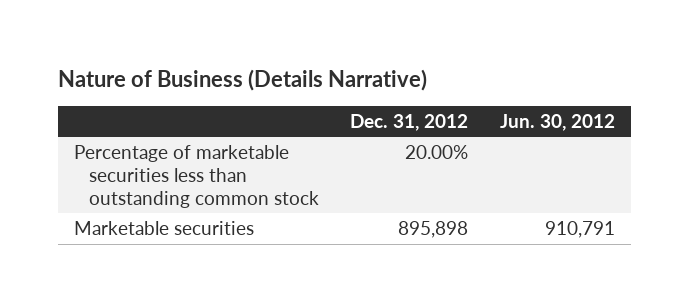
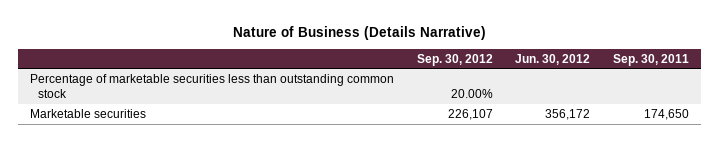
[350,113,469,131] Dec. 31, 2012 -> none
none -> [416,53,493,66] Sep. 30, 2012
none -> [613,53,690,66] Sep. 30, 2011
[544,220,615,238] 910,791 -> [545,108,591,120] 356,172

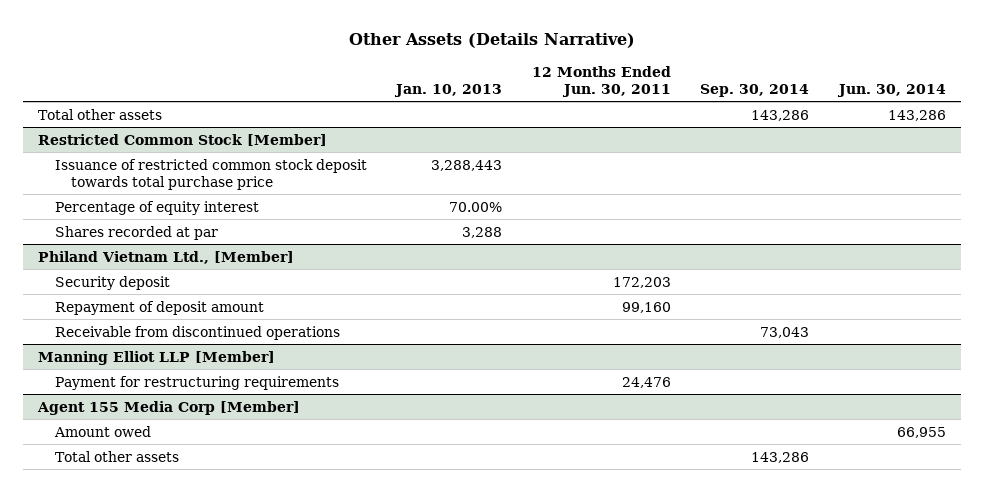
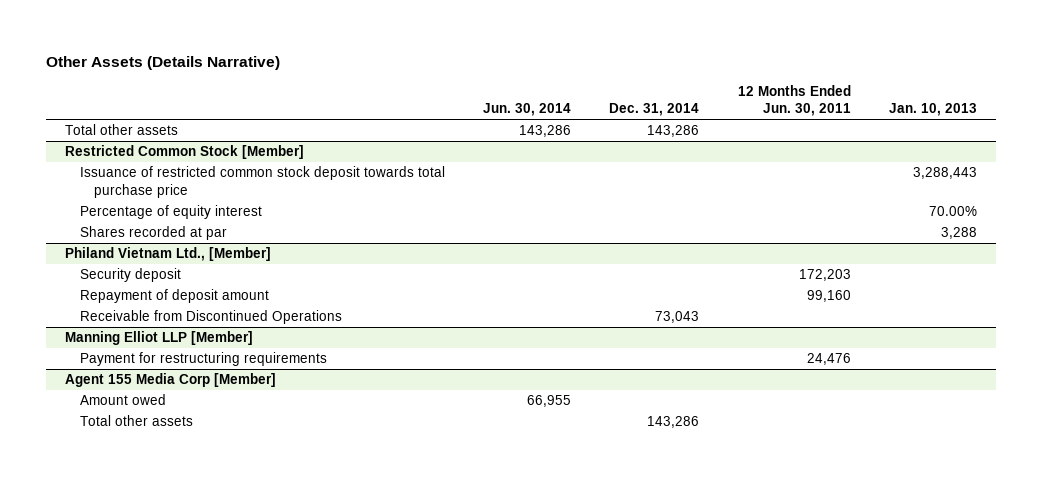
[700,83,810,97] Sep. 30, 2014 -> none
none -> [609,103,700,117] Dec. 31, 2014
[54,325,340,340] Receivable from discontinued operations -> [79,310,342,325] Receivable from Discontinued Operations

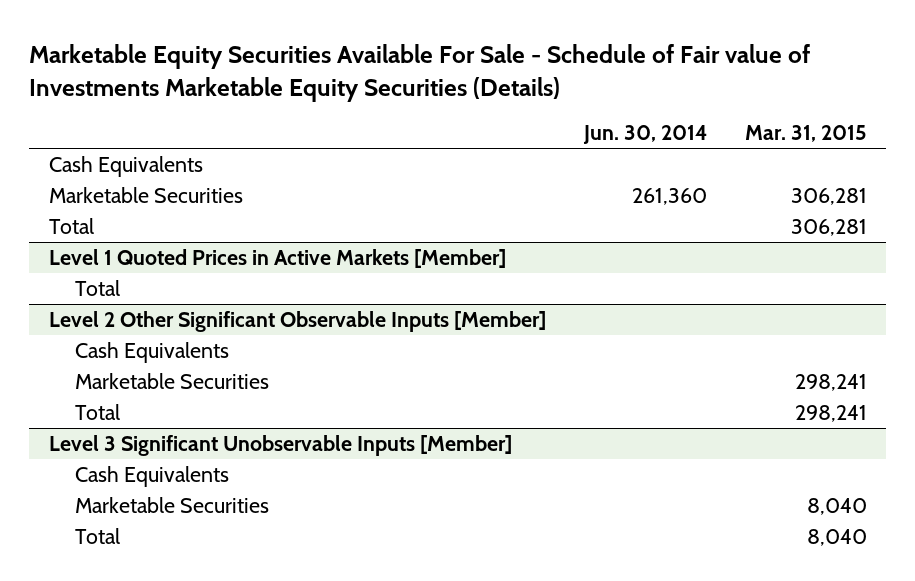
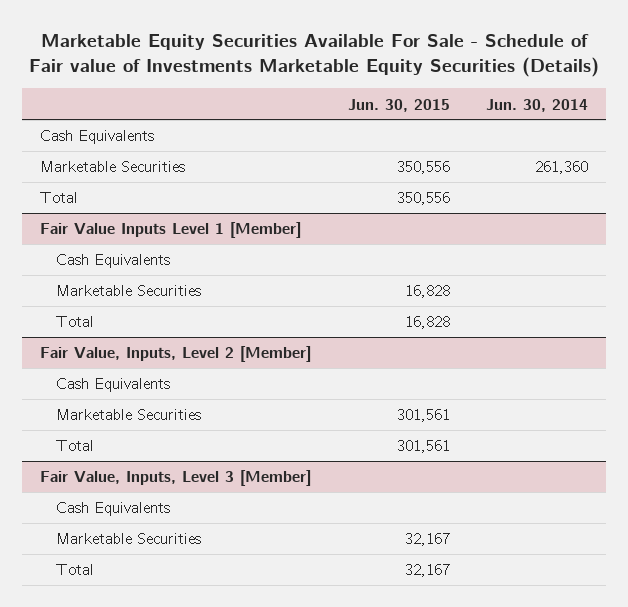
[744,125,867,143] Mar. 31, 2015 -> none
none -> [347,98,450,112] Jun. 30, 2015
[48,249,506,269] Level 1 Quoted Prices in Active Markets [Member] -> [40,222,302,239] Fair Value Inputs Level 1 [Member]
none -> [56,254,171,269] Cash Equivalents
none -> [56,285,202,297] Marketable Securities
[48,311,546,333] Level 2 Other Significant Observable Inputs [Member] -> [40,346,312,363] Fair Value, Inputs, Level 2 [Member]
[48,435,512,457] Level 3 Significant Unobservable Inputs [Member] -> [40,470,312,487] Fair Value, Inputs, Level 3 [Member]

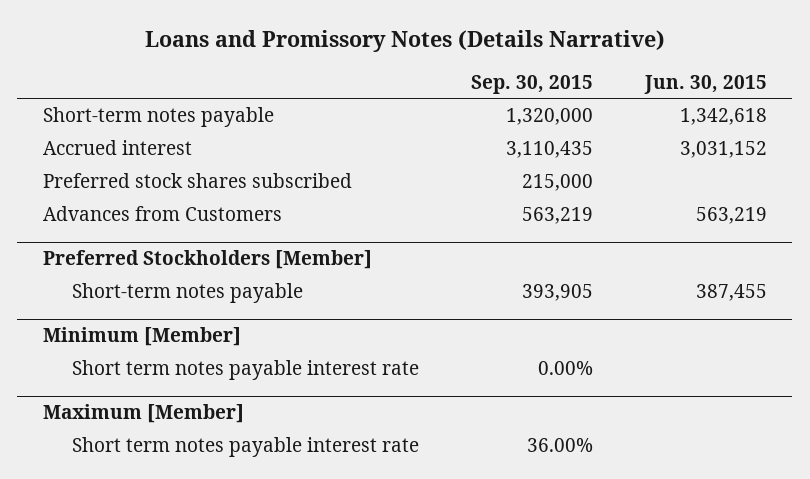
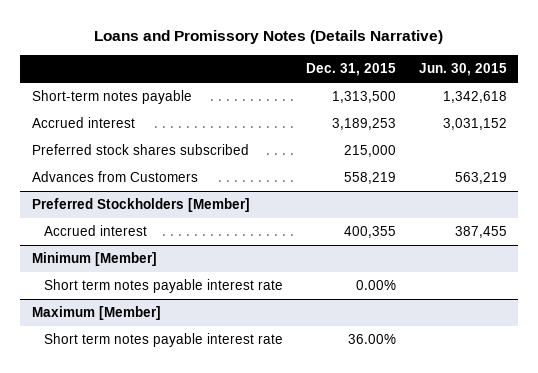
[470,74,593,94] Sep. 30, 2015 -> none
none -> [305,63,396,77] Dec. 31, 2015
[71,283,303,304] Short-term notes payable -> [43,225,147,237] Accrued interest

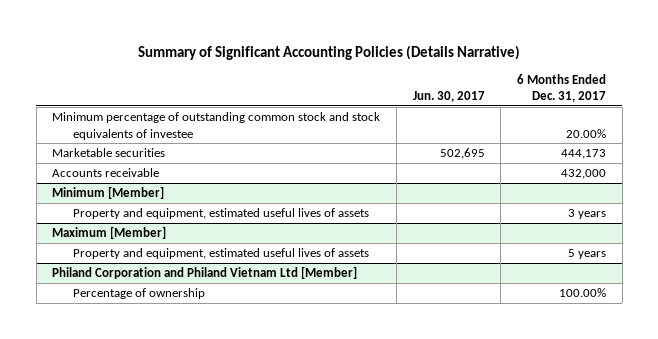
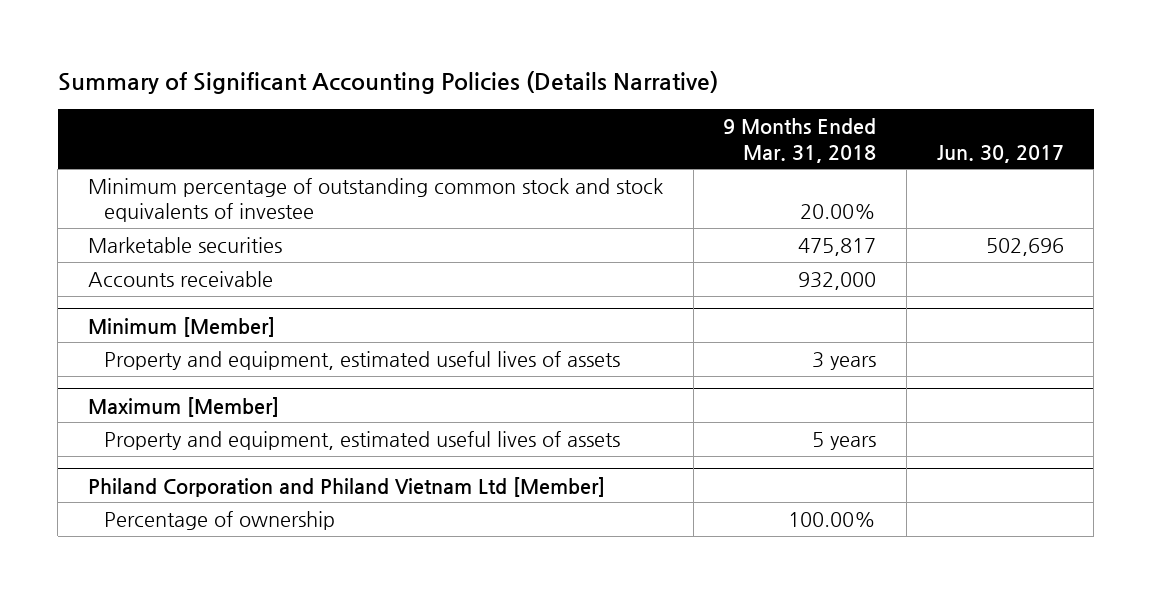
[516,73,606,103] 6 Months Ended Dec. 31, 2017 -> none
none -> [723,118,877,163] 9 Months Ended Mar. 31, 2018
[439,148,485,160] 502,695 -> [985,237,1064,256] 502,696

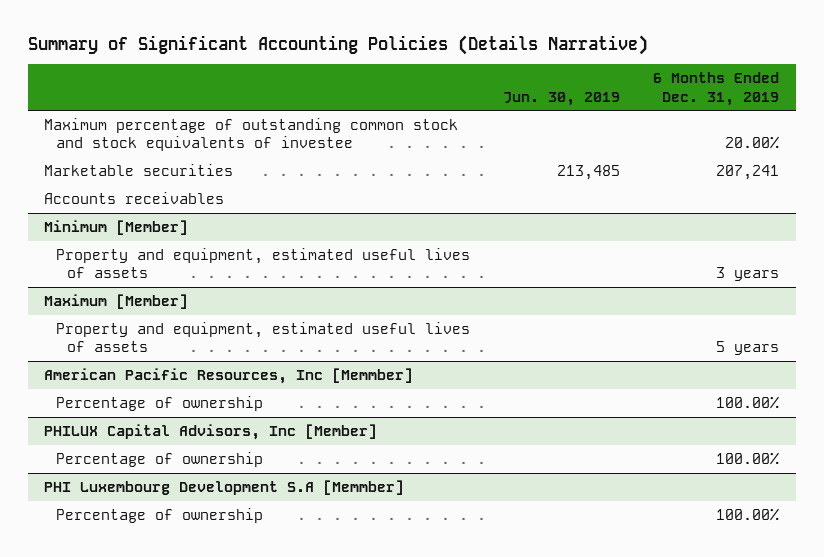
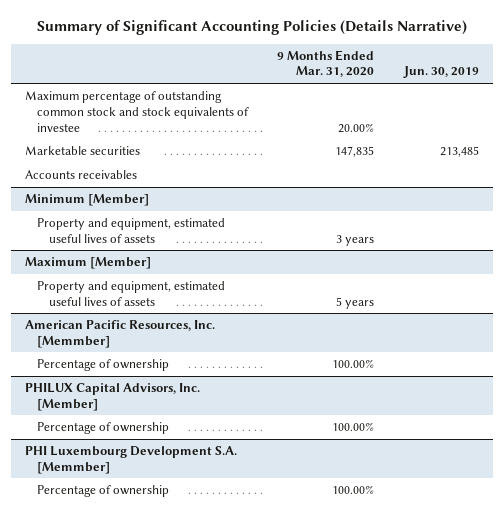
[653,72,780,106] 6 Months Ended Dec. 31, 2019 -> none
none -> [277,49,375,78] 9 Months Ended Mar. 31, 2020
[44,367,414,384] American Pacific Resources, Inc [Memmber] -> [25,319,216,348] American Pacific Resources, Inc. [Memmber]
[44,423,378,440] PHILUX Capital Advisors, Inc [Member] -> [25,382,201,411] PHILUX Capital Advisors, Inc. [Member]
[44,479,405,495] PHI Luxembourg Development S.A [Memmber] -> [25,445,238,474] PHI Luxembourg Development S.A. [Memmber]

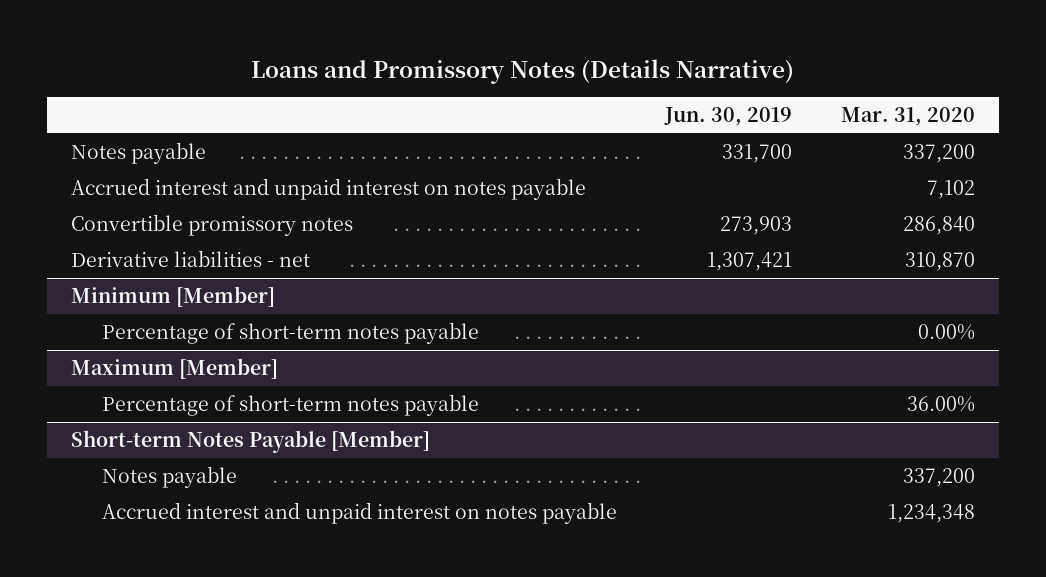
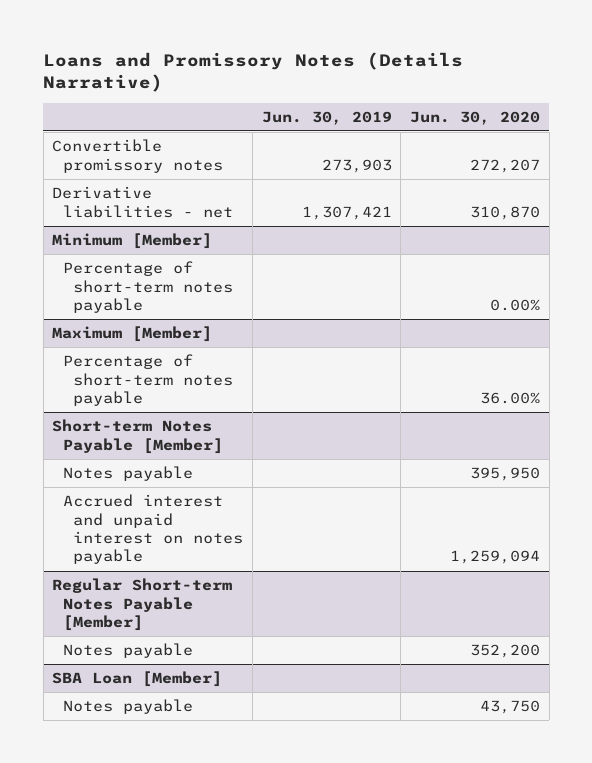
[840,106,975,126] Mar. 31, 2020 -> none
none -> [410,110,541,125] Jun. 30, 2020
[71,141,207,164] Notes payable -> none
[71,177,587,200] Accrued interest and unpaid interest on notes payable -> none
none -> [52,578,233,632] Regular Short-term Notes Payable [Member]
none -> [62,643,193,659] Notes payable
none -> [52,671,223,688] SBA Loan [Member]
none -> [62,699,193,715] Notes payable

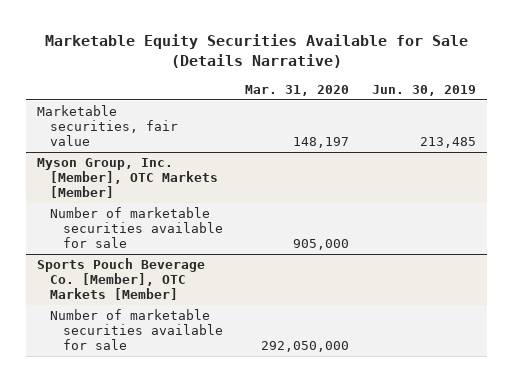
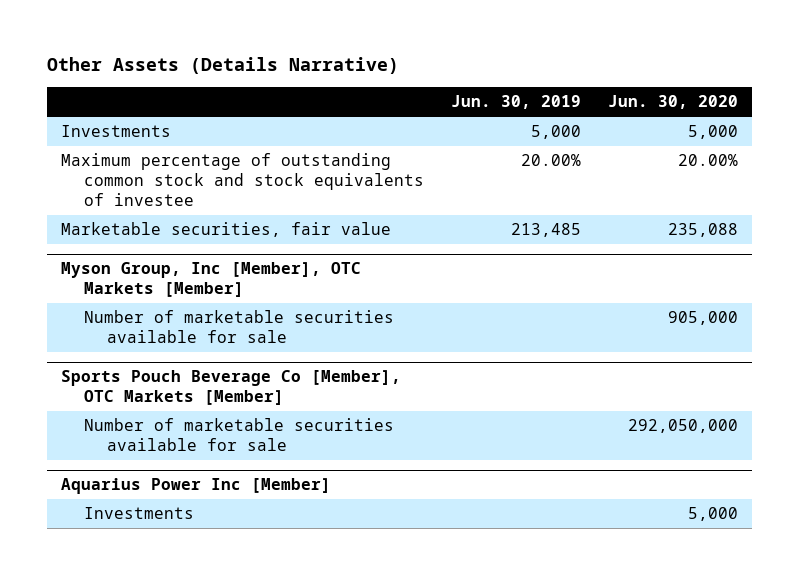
[44,33,468,68] Marketable Equity Securities Available for Sale (Details Narrative) -> [46,57,399,75] Other Assets (Details Narrative)
[245,84,350,96] Mar. 31, 2020 -> none
none -> [608,95,739,110] Jun. 30, 2020
none -> [60,125,171,138] Investments
none -> [60,153,424,207] Maximum percentage of outstanding common stock and stock equivalents of investee
[37,158,219,199] Myson Group, Inc. [Member], OTC Markets [Member] -> [60,262,361,298] Myson Group, Inc [Member], OTC Markets [Member]
[37,258,206,301] Sports Pouch Beverage Co. [Member], OTC Markets [Member] -> [60,370,401,406] Sports Pouch Beverage Co [Member], OTC Markets [Member]
none -> [60,478,331,495] Aquarius Power Inc [Member]
none -> [83,507,194,520] Investments

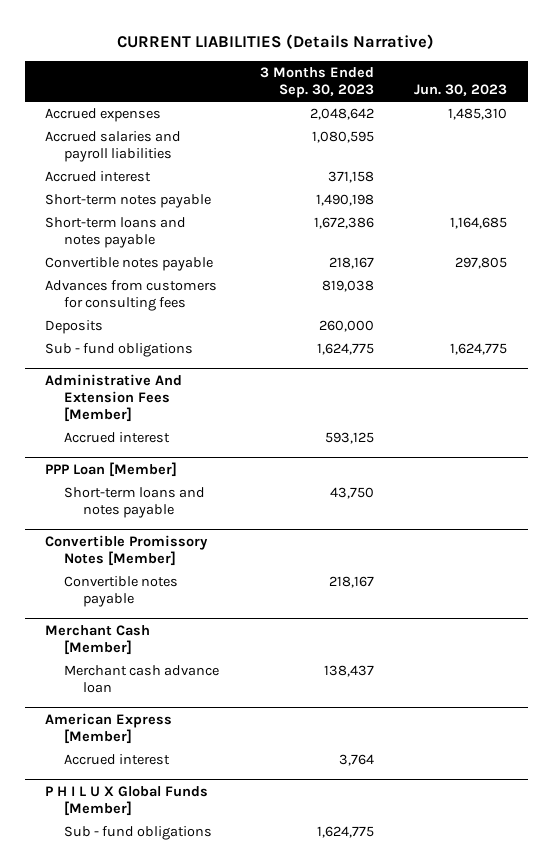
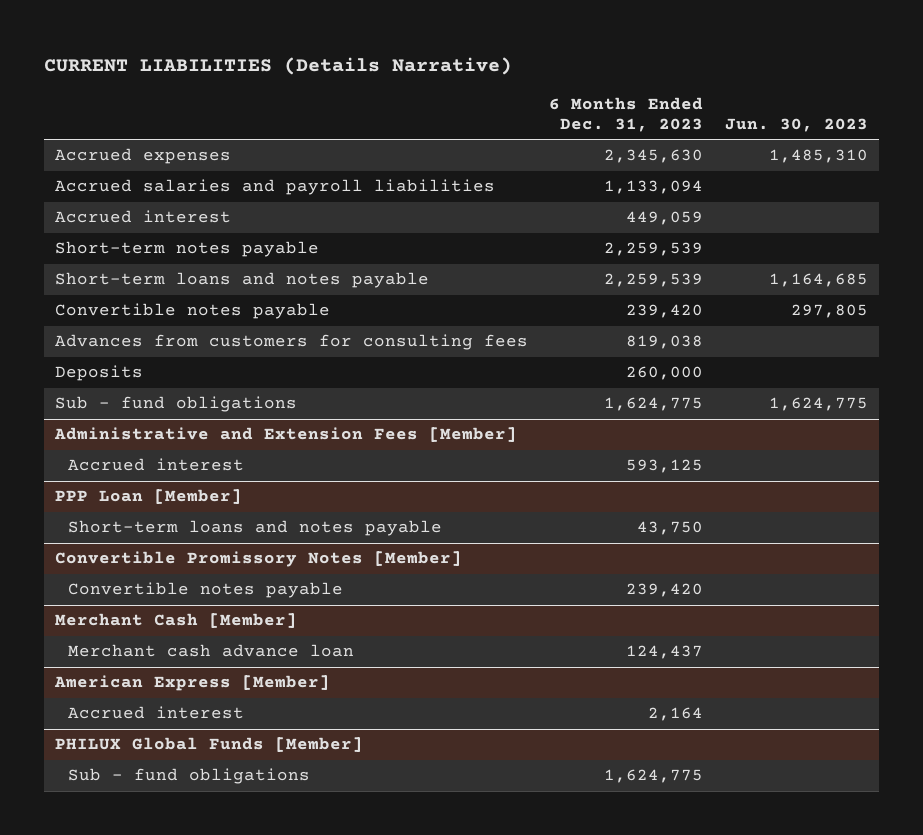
[259,67,374,99] 3 Months Ended Sep. 30, 2023 -> none
none -> [549,96,704,132] 6 Months Ended Dec. 31, 2023
[44,373,182,423] Administrative And Extension Fees [Member] -> [53,427,517,443] Administrative and Extension Fees [Member]
[44,785,208,816] P H I L U X Global Funds [Member] -> [54,737,363,753] PHILUX Global Funds [Member]

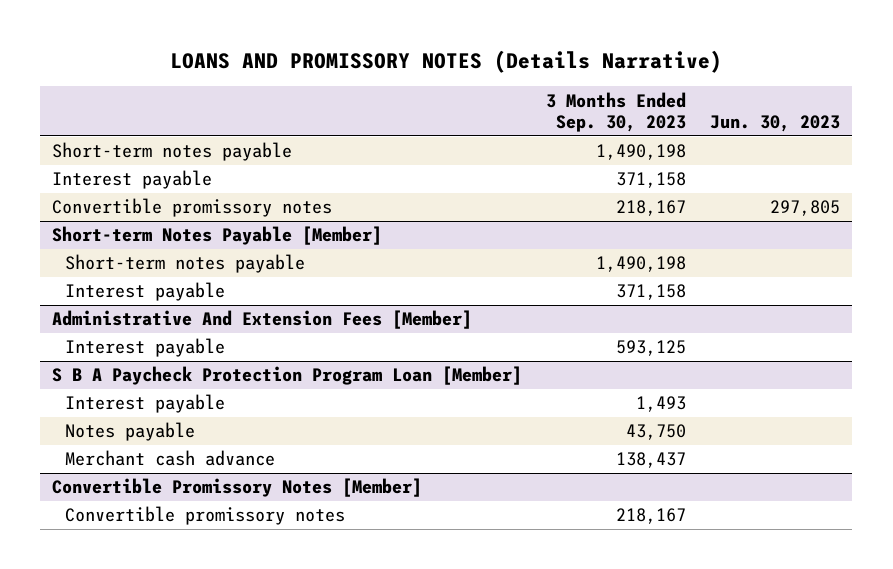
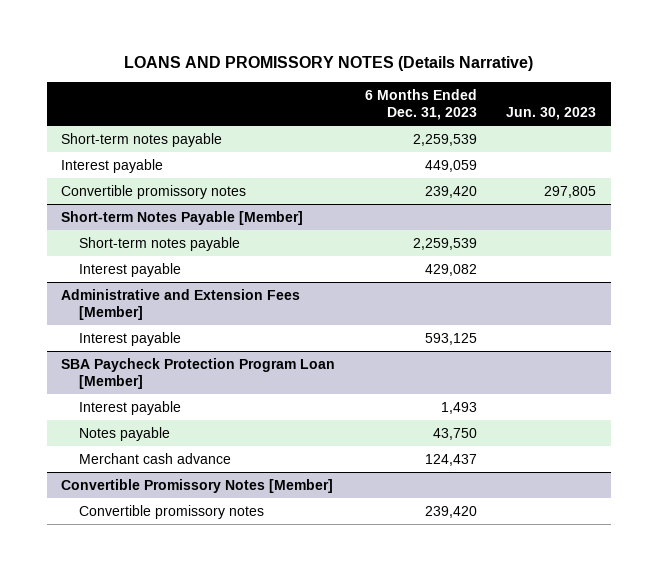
[546,91,687,132] 3 Months Ended Sep. 30, 2023 -> none
none -> [364,88,477,121] 6 Months Ended Dec. 31, 2023
[52,310,473,330] Administrative And Extension Fees [Member] -> [61,288,301,320] Administrative and Extension Fees [Member]
[52,366,523,386] S B A Paycheck Protection Program Loan [Member] -> [61,357,336,389] SBA Paycheck Protection Program Loan [Member]

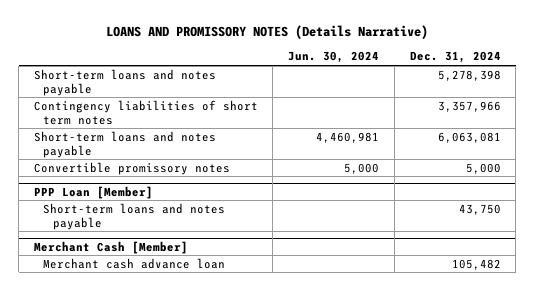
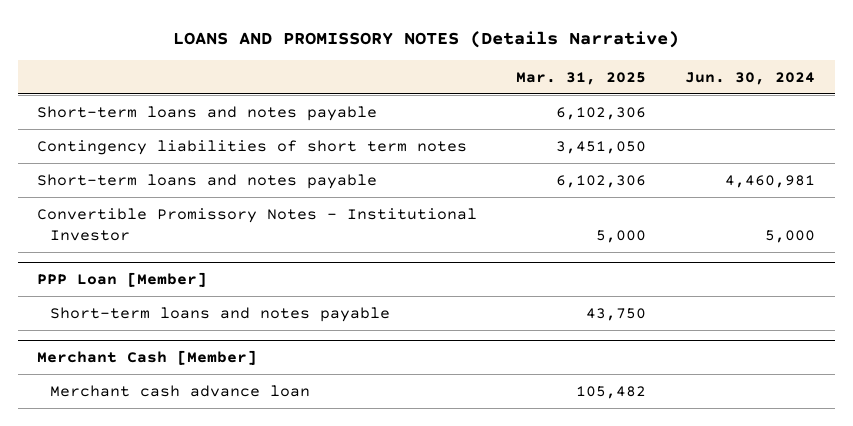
[409,51,501,64] Dec. 31, 2024 -> none
none -> [516,71,647,85] Mar. 31, 2025
[33,161,230,175] Convertible promissory notes -> [37,207,478,241] Convertible Promissory Notes - Institutional Investor

